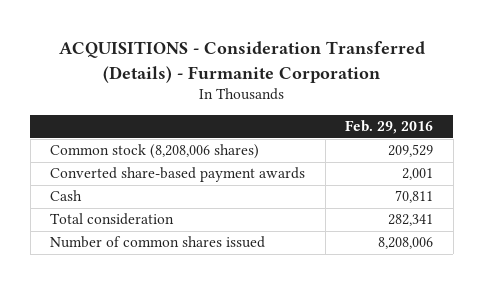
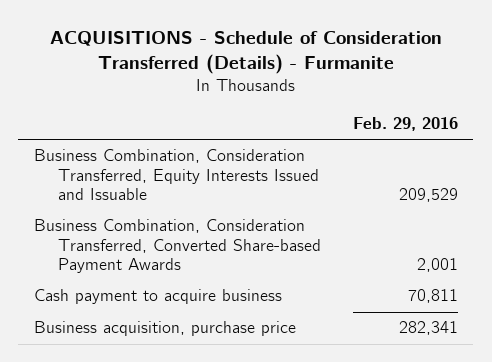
[58,41,425,83] ACQUISITIONS - Consideration Transferred (Details) - Furmanite Corporation -> [49,30,442,75] ACQUISITIONS - Schedule of Consideration Transferred (Details) - Furmanite
[50,236,266,249] Number of common shares issued -> none
[50,144,260,160] Common stock (8,208,006 shares) -> [34,149,320,200] Business Combination, Consideration Transferred, Equity Interests Issued and Issuable
[50,167,306,183] Converted share-based payment awards -> [34,219,322,273] Business Combination, Consideration Transferred, Converted Share-based Payment Awards
[50,190,83,202] Cash -> [34,289,283,305] Cash payment to acquire business
[50,213,175,226] Total consideration -> [34,321,297,337] Business acquisition, purchase price

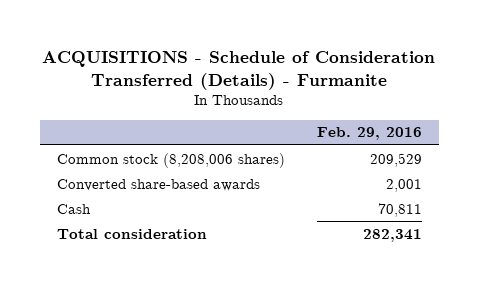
[34,149,320,200] Business Combination, Consideration Transferred, Equity Interests Issued and Issuable -> [56,152,285,168] Common stock (8,208,006 shares)
[34,219,322,273] Business Combination, Consideration Transferred, Converted Share-based Payment Awards -> [56,178,260,191] Converted share-based awards
[34,289,283,305] Cash payment to acquire business -> [56,203,91,214] Cash
[34,321,297,337] Business acquisition, purchase price -> [56,228,207,239] Total consideration

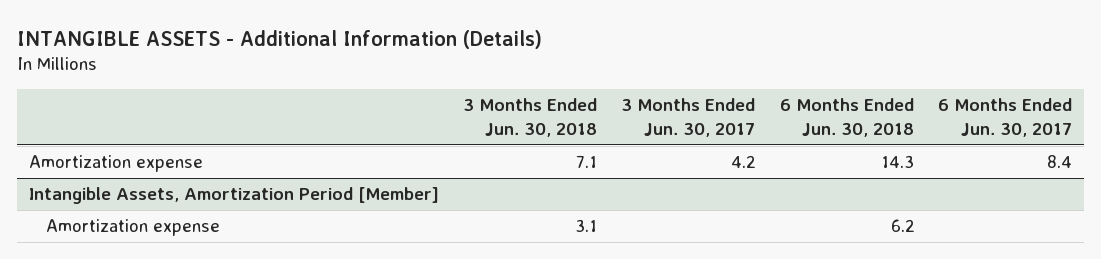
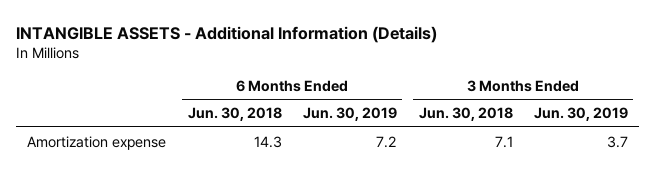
[621,98,756,137] 3 Months Ended Jun. 30, 2017 -> none
[937,98,1072,137] 6 Months Ended Jun. 30, 2017 -> none
none -> [303,107,398,122] Jun. 30, 2019
none -> [534,107,629,122] Jun. 30, 2019
[29,187,440,205] Intangible Assets, Amortization Period [Member] -> none
[46,219,221,237] Amortization expense -> none

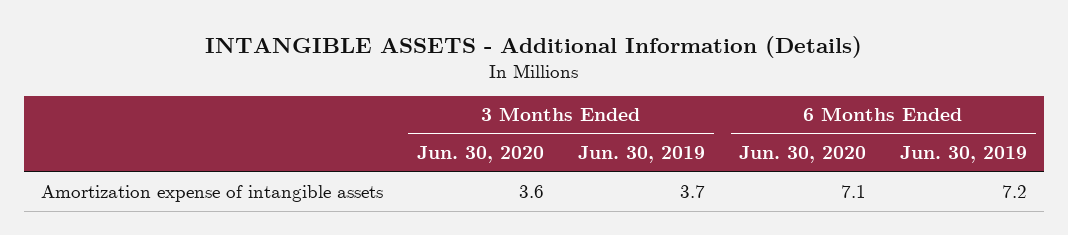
[187,107,282,122] Jun. 30, 2018 -> none
[418,107,513,122] Jun. 30, 2018 -> none
none -> [416,146,544,164] Jun. 30, 2020
none -> [739,146,867,164] Jun. 30, 2020
[27,135,167,150] Amortization expense -> [40,185,383,203] Amortization expense of intangible assets

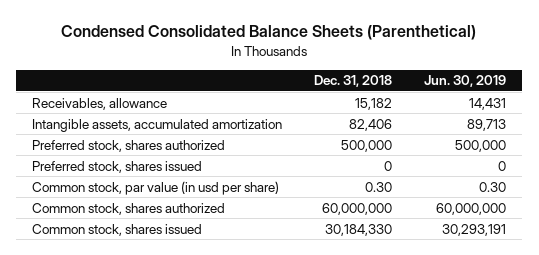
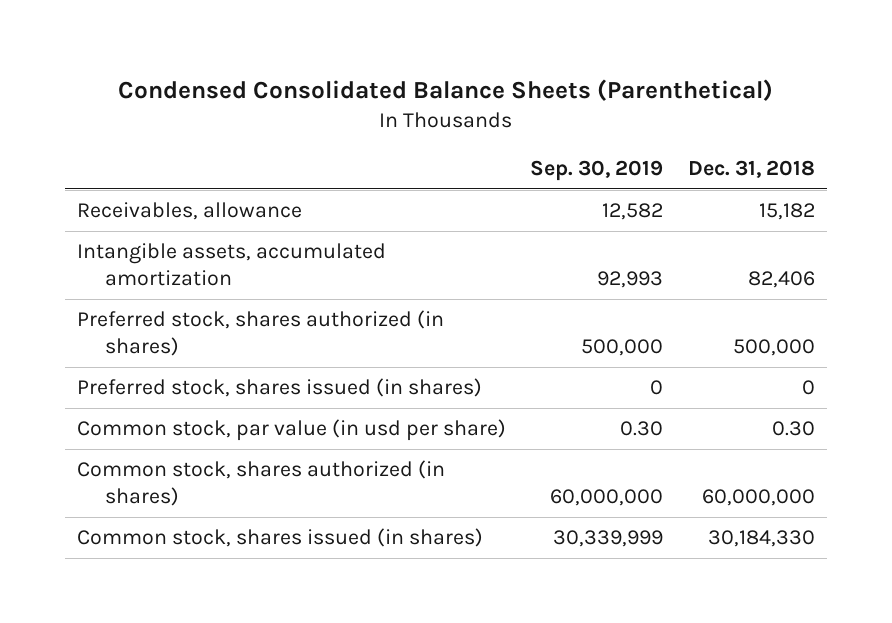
[424,75,507,88] Jun. 30, 2019 -> none
none -> [530,159,664,181] Sep. 30, 2019
[32,139,226,152] Preferred stock, shares authorized -> [76,310,444,357] Preferred stock, shares authorized (in shares)
[32,160,203,173] Preferred stock, shares issued -> [76,378,482,398] Preferred stock, shares issued (in shares)
[32,202,226,215] Common stock, shares authorized -> [76,460,445,507] Common stock, shares authorized (in shares)
[32,223,203,236] Common stock, shares issued -> [76,528,483,548] Common stock, shares issued (in shares)

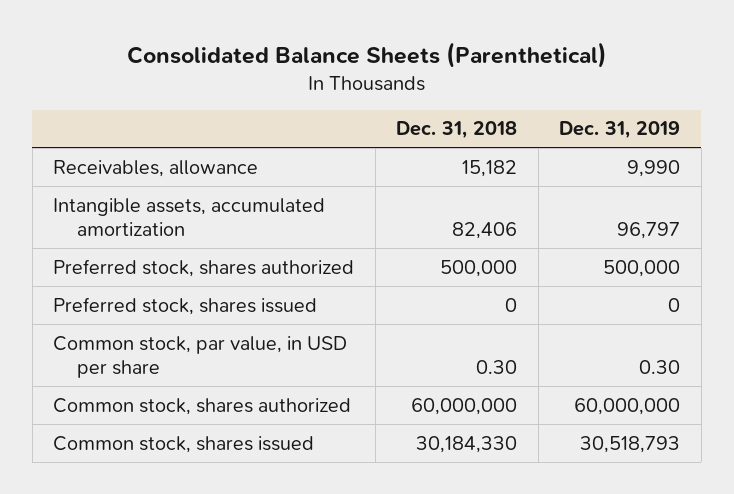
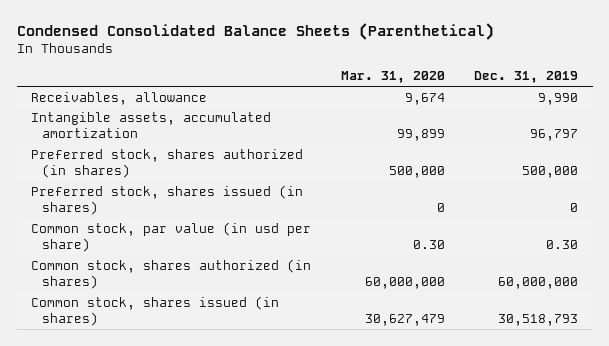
[126,42,607,69] Consolidated Balance Sheets (Parenthetical) -> [16,23,494,41] Condensed Consolidated Balance Sheets (Parenthetical)
[396,121,518,140] Dec. 31, 2018 -> none
none -> [340,71,445,84] Mar. 31, 2020
[53,258,355,277] Preferred stock, shares authorized -> [31,148,304,178] Preferred stock, shares authorized (in shares)
[53,296,318,315] Preferred stock, shares issued -> [31,184,304,215] Preferred stock, shares issued (in shares)
[53,335,348,379] Common stock, par value, in USD per share -> [31,221,312,252] Common stock, par value (in usd per share)
[53,397,352,415] Common stock, shares authorized -> [31,258,312,289] Common stock, shares authorized (in shares)
[53,435,315,453] Common stock, shares issued -> [31,295,280,326] Common stock, shares issued (in shares)

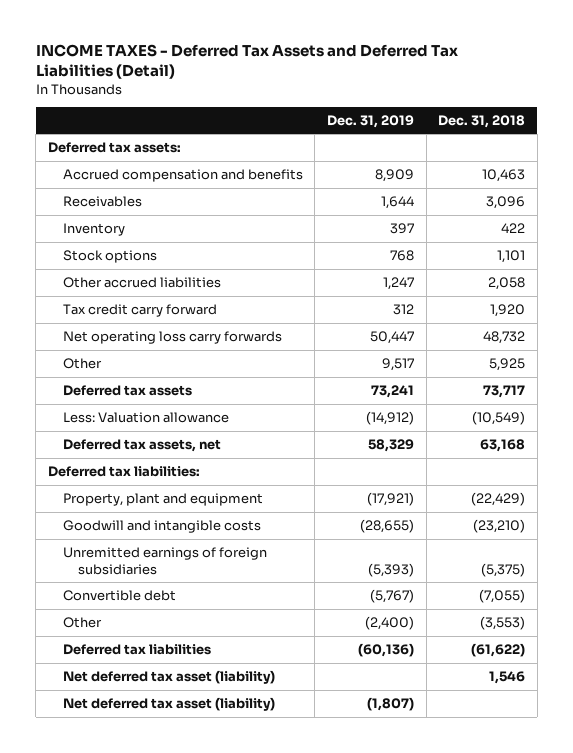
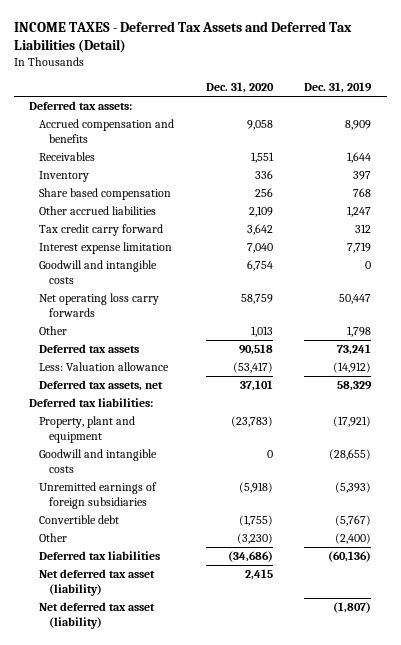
[438,114,526,128] Dec. 31, 2018 -> none
none -> [205,82,274,94] Dec. 31, 2020
[62,250,157,264] Stock options -> [39,188,172,201] Share based compensation
none -> [39,242,173,255] Interest expense limitation
none -> [39,260,158,285] Goodwill and intangible costs
[381,358,414,372] 9,517 -> [347,326,372,338] 1,798

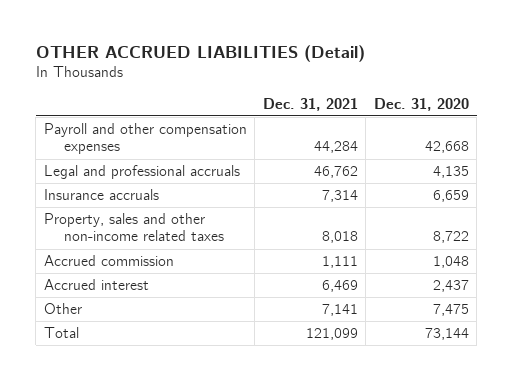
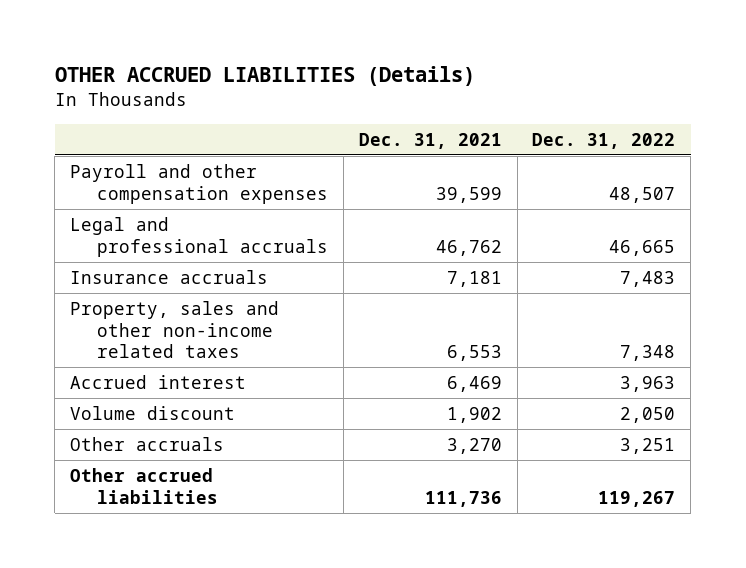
[35,44,365,62] OTHER ACCRUED LIABILITIES (Detail) -> [54,66,475,87] OTHER ACCRUED LIABILITIES (Details)
[373,97,469,111] Dec. 31, 2020 -> none
none -> [532,132,676,149] Dec. 31, 2022
[313,141,358,154] 44,284 -> [435,186,502,203] 39,599
[43,255,174,267] Accrued commission -> none
[321,190,358,203] 7,314 -> [446,270,502,287] 7,181
[321,231,358,244] 8,018 -> [446,345,502,362] 6,553
[43,327,79,339] Total -> none
none -> [70,405,236,420] Volume discount
[43,303,82,315] Other -> [70,436,225,451] Other accruals
[321,304,358,317] 7,141 -> [446,437,502,454] 3,270
none -> [70,467,219,504] Other accrued liabilities

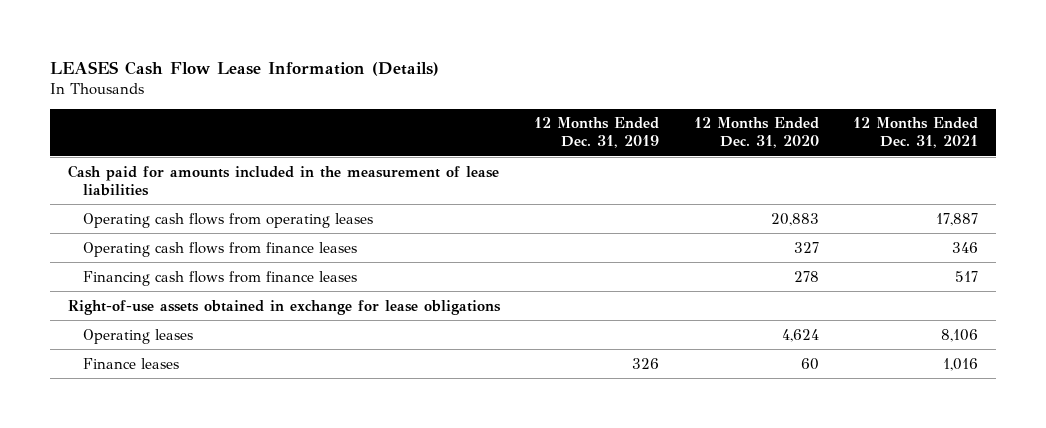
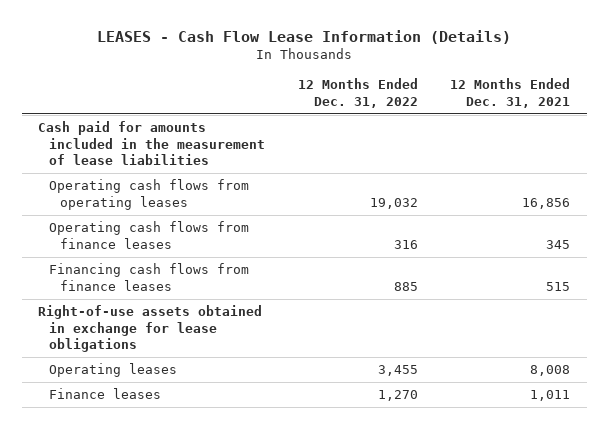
[50,60,440,76] LEASES Cash Flow Lease Information (Details) -> [97,29,512,44] LEASES - Cash Flow Lease Information (Details)
[534,117,660,149] 12 Months Ended Dec. 31, 2019 -> none
[693,117,819,149] 12 Months Ended Dec. 31, 2020 -> none
none -> [297,78,418,108] 12 Months Ended Dec. 31, 2022
[936,212,979,226] 17,887 -> [522,197,571,209] 16,856
[952,241,979,253] 346 -> [546,239,571,249] 345
[955,270,979,282] 517 -> [546,281,571,291] 515
[941,328,979,342] 8,106 -> [530,365,571,377] 8,008
[943,357,979,371] 1,016 -> [530,390,571,402] 1,011

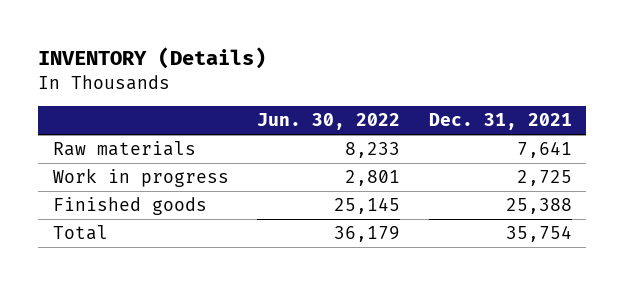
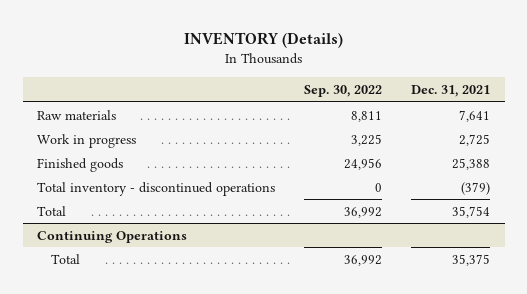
[257,113,401,131] Jun. 30, 2022 -> none
none -> [304,85,383,98] Sep. 30, 2022
none -> [37,181,276,196] Total inventory - discontinued operations
none -> [37,230,188,243] Continuing Operations
none -> [51,253,81,264] Total

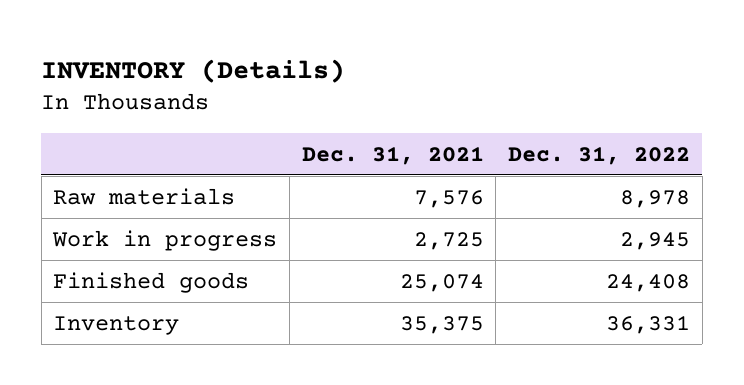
[304,85,383,98] Sep. 30, 2022 -> none
none -> [508,145,691,165] Dec. 31, 2022
[459,109,491,122] 7,641 -> [413,189,484,208] 7,576
[37,181,276,196] Total inventory - discontinued operations -> none
[37,205,67,216] Total -> none
[37,230,188,243] Continuing Operations -> none
[452,157,491,170] 25,388 -> [399,273,484,292] 25,074
[51,253,81,264] Total -> [53,315,180,335] Inventory

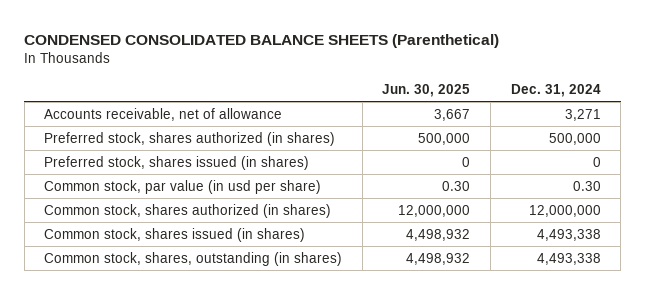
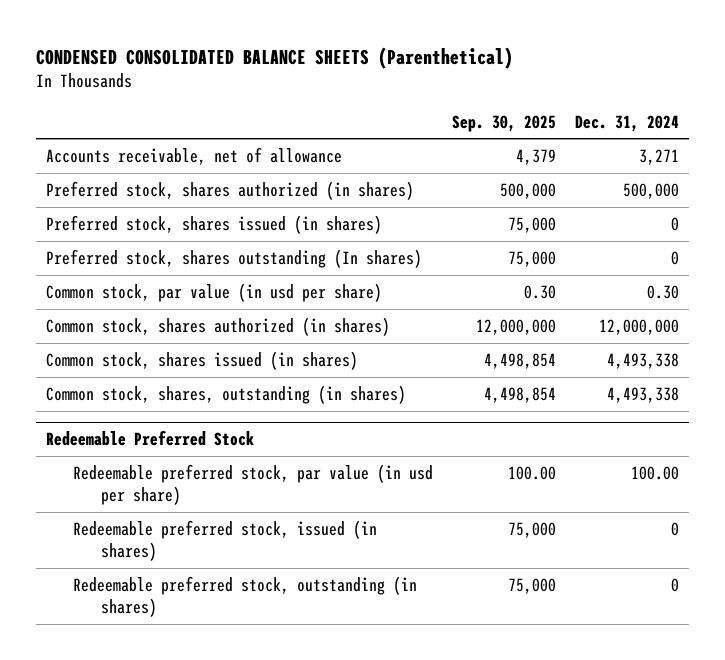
[382,83,471,97] Jun. 30, 2025 -> none
none -> [452,114,557,132] Sep. 30, 2025
none -> [46,249,423,269] Preferred stock, shares outstanding (In shares)
none -> [46,430,255,447] Redeemable Preferred Stock
none -> [73,464,434,506] Redeemable preferred stock, par value (in usd per share)
none -> [73,520,378,562] Redeemable preferred stock, issued (in shares)
none -> [73,576,418,618] Redeemable preferred stock, outstanding (in shares)

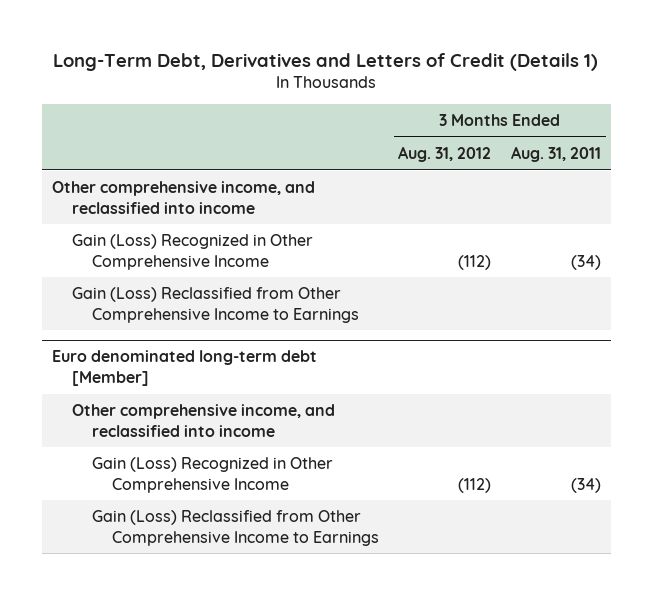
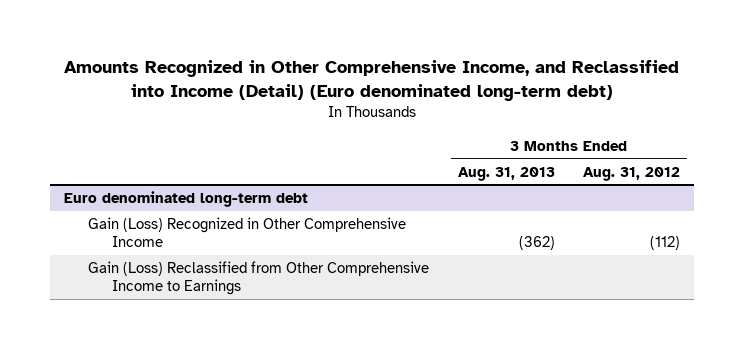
[53,52,599,71] Long-Term Debt, Derivatives and Letters of Credit (Details 1) -> [63,60,679,101] Amounts Recognized in Other Comprehensive Income, and Reclassified into Income (Detail) (Euro denominated long-term debt)
[510,145,601,162] Aug. 31, 2011 -> none
none -> [457,166,555,181] Aug. 31, 2013
[51,181,315,214] Other comprehensive income, and reclassified into income -> none
[71,234,313,270] Gain (Loss) Recognized in Other Comprehensive Income -> none
[71,287,359,323] Gain (Loss) Reclassified from Other Comprehensive Income to Earnings -> none
[71,404,335,437] Other comprehensive income, and reclassified into income -> none
[51,350,317,386] Euro denominated long-term debt [Member] -> [63,191,308,208] Euro denominated long-term debt

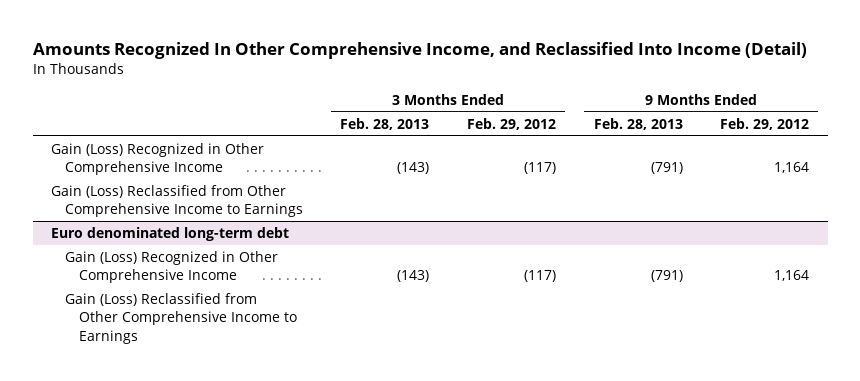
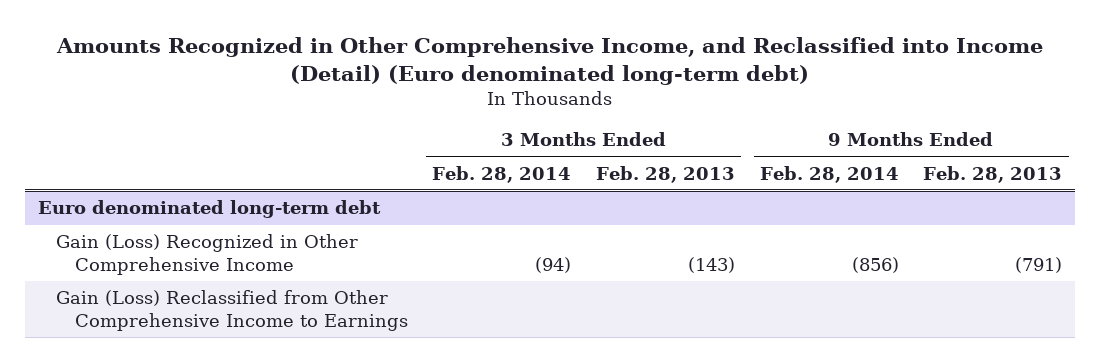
[32,41,807,59] Amounts Recognized In Other Comprehensive Income, and Reclassified Into Income (Detail) -> [56,36,1044,85] Amounts Recognized in Other Comprehensive Income, and Reclassified into Income (Detail) (Euro denominated long-term debt)
[467,117,557,130] Feb. 29, 2012 -> none
[720,117,810,130] Feb. 29, 2012 -> none
none -> [432,165,572,183] Feb. 28, 2014
none -> [759,165,899,183] Feb. 28, 2014
[51,142,265,176] Gain (Loss) Recognized in Other Comprehensive Income -> none
[51,184,303,218] Gain (Loss) Reclassified from Other Comprehensive Income to Earnings -> none

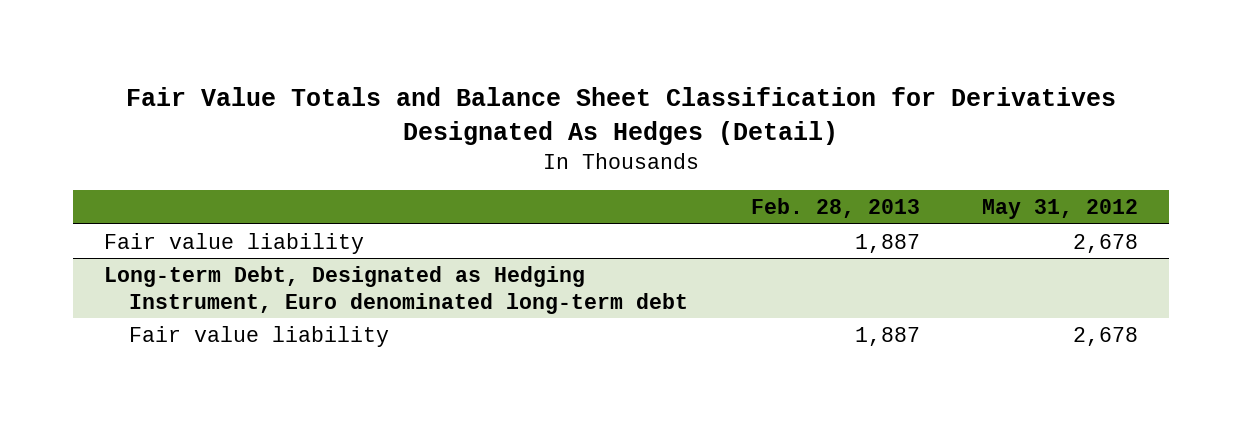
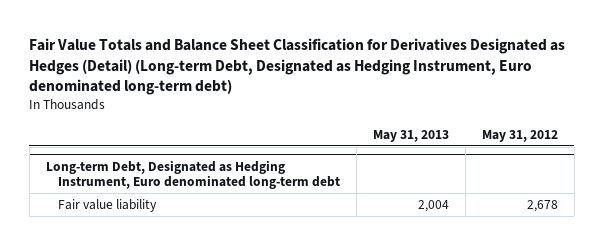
[125,87,1116,145] Fair Value Totals and Balance Sheet Classification for Derivatives Designated As Hedges (Detail) -> [29,37,566,96] Fair Value Totals and Balance Sheet Classification for Derivatives Designated as Hedges (Detail) (Long-term Debt, Designated as Hedging Instrument, Euro denominated long-term debt)
[750,198,920,219] Feb. 28, 2013 -> none
none -> [372,129,449,142] May 31, 2013
[103,232,364,254] Fair value liability -> none

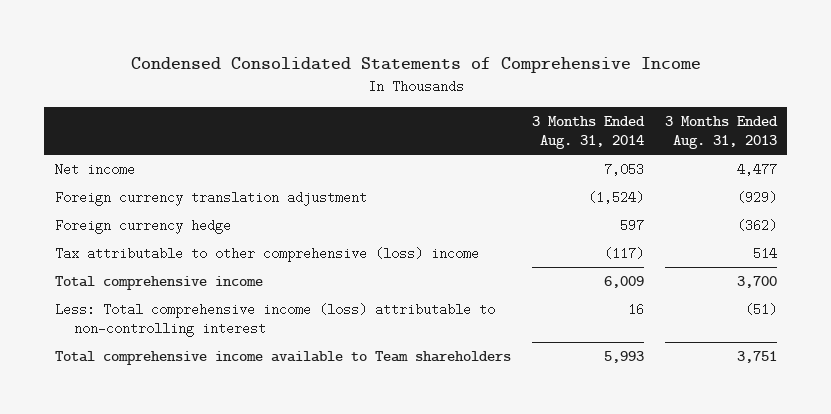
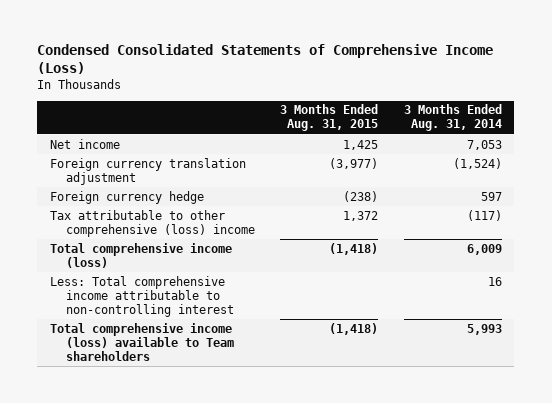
[130,57,701,74] Condensed Consolidated Statements of Comprehensive Income -> [37,44,494,75] Condensed Consolidated Statements of Comprehensive Income (Loss)
[664,116,778,150] 3 Months Ended Aug. 31, 2013 -> none
none -> [280,104,379,132] 3 Months Ended Aug. 31, 2015
[54,276,263,291] Total comprehensive income -> [50,242,233,268] Total comprehensive income (loss)
[54,303,495,338] Less: Total comprehensive income (loss) attributable to non-controlling interest -> [50,275,235,317] Less: Total comprehensive income attributable to non-controlling interest
[54,351,511,366] Total comprehensive income available to Team shareholders -> [50,322,235,361] Total comprehensive income (loss) available to Team shareholders

